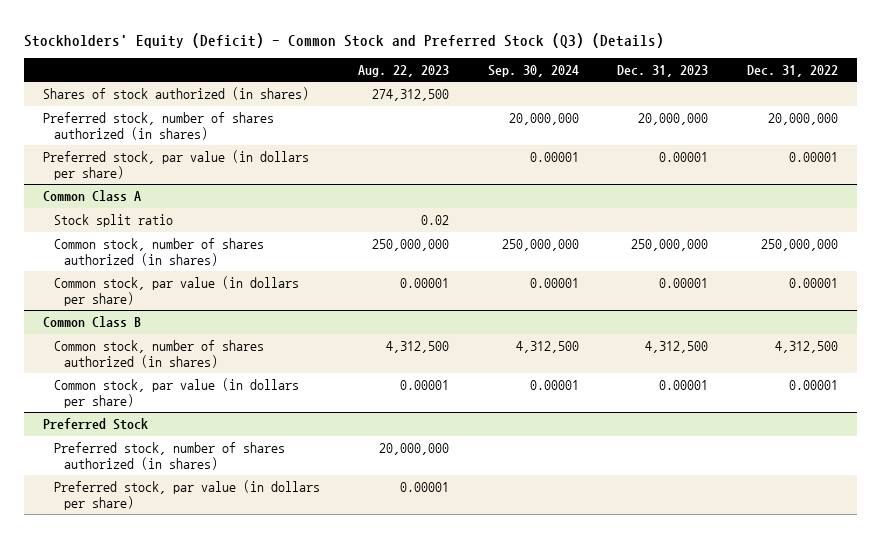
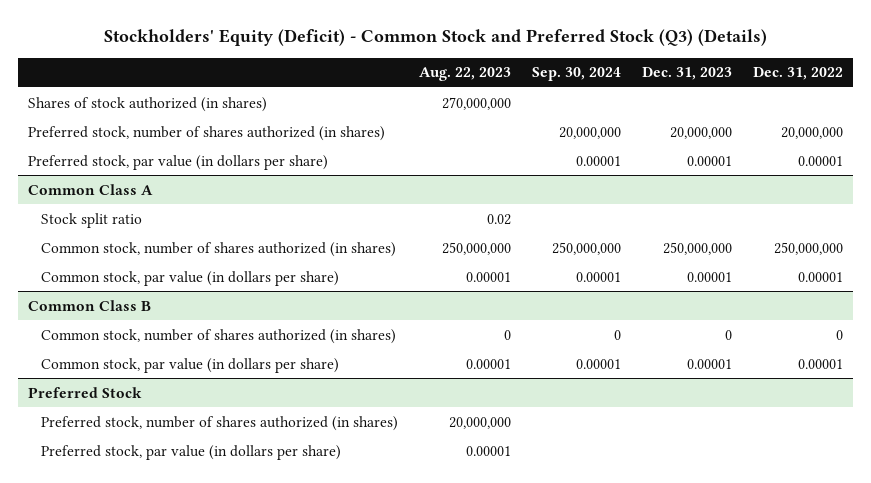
[372,89,450,102] 274,312,500 -> [442,96,512,110] 270,000,000
[386,341,450,354] 4,312,500 -> [504,329,512,340] 0
[515,341,579,354] 4,312,500 -> [614,329,622,340] 0
[645,341,709,354] 4,312,500 -> [724,329,732,340] 0
[774,341,838,354] 4,312,500 -> [835,329,843,340] 0

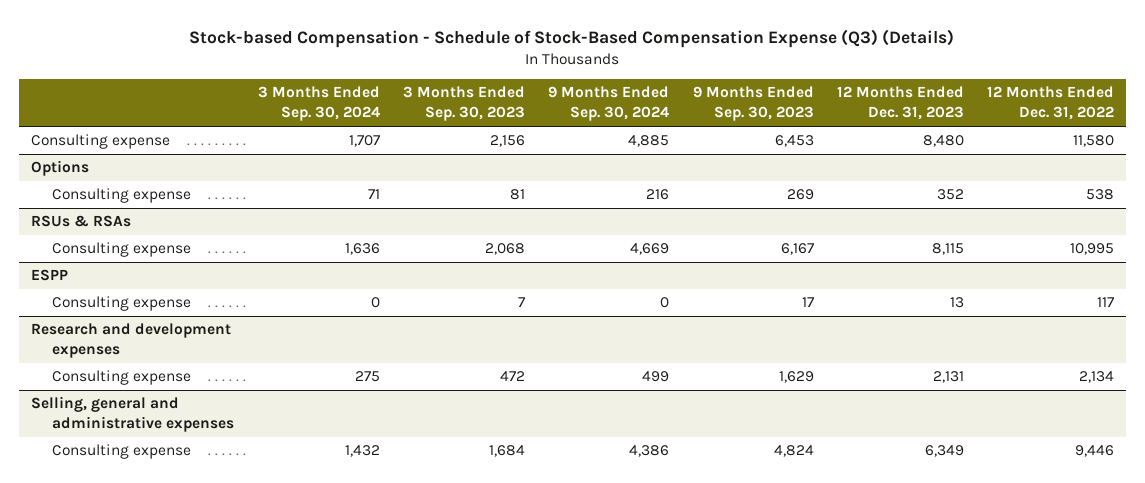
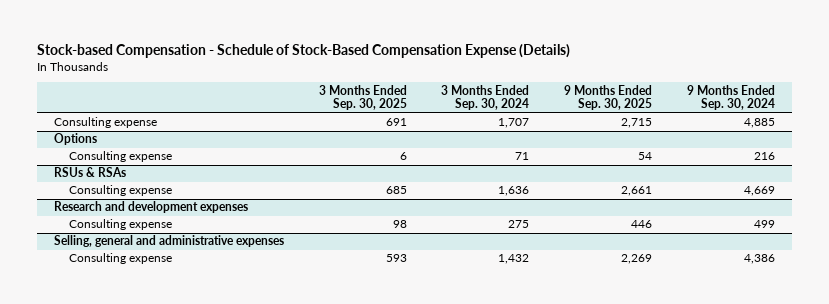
[189,28,955,48] Stock-based Compensation - Schedule of Stock-Based Compensation Expense (Q3) (Details) -> [36,43,570,58] Stock-based Compensation - Schedule of Stock-Based Compensation Expense (Details)
[402,86,525,122] 3 Months Ended Sep. 30, 2023 -> none
[692,86,814,122] 9 Months Ended Sep. 30, 2023 -> none
[836,86,964,121] 12 Months Ended Dec. 31, 2023 -> none
[987,86,1115,121] 12 Months Ended Dec. 31, 2022 -> none
none -> [318,84,407,111] 3 Months Ended Sep. 30, 2025
none -> [563,84,652,111] 9 Months Ended Sep. 30, 2025
[30,269,68,282] ESPP -> none
[52,296,192,312] Consulting expense -> none

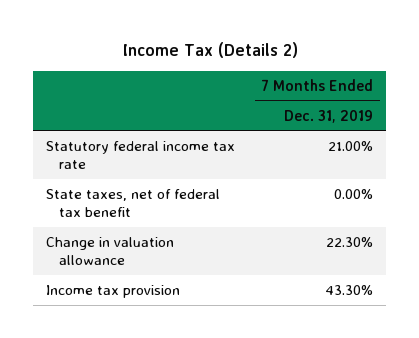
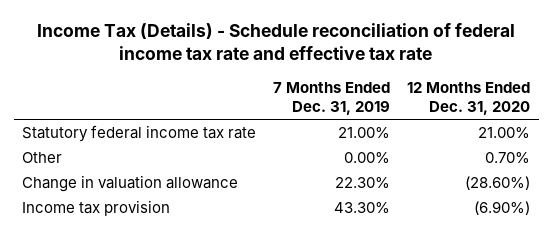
[122,41,298,58] Income Tax (Details 2) -> [37,23,516,61] Income Tax (Details) - Schedule reconciliation of federal income tax rate and effective tax rate
none -> [407,82,531,116] 12 Months Ended Dec. 31, 2020
[45,189,220,218] State taxes, net of federal tax benefit -> none
none -> [22,151,63,163] Other

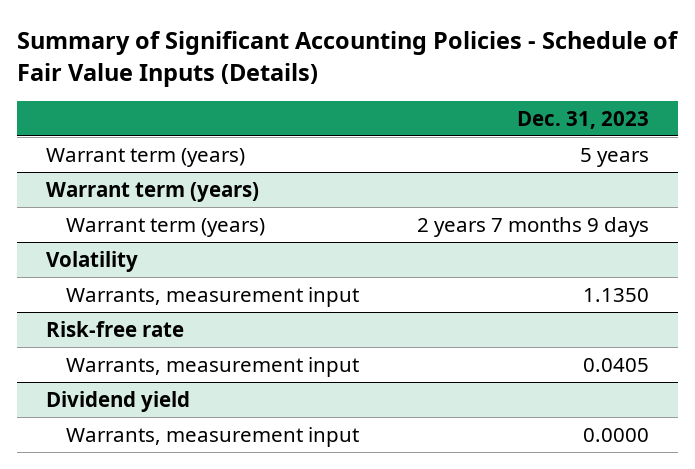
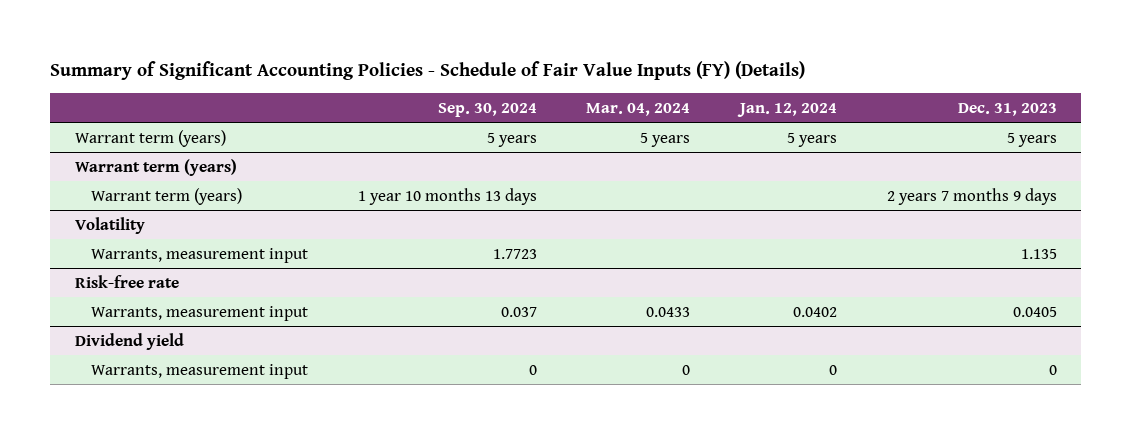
[17,31,680,87] Summary of Significant Accounting Policies - Schedule of Fair Value Inputs (Details) -> [50,61,806,81] Summary of Significant Accounting Policies - Schedule of Fair Value Inputs (FY) (Details)
none -> [437,102,537,117] Sep. 30, 2024
none -> [586,102,691,116] Mar. 04, 2024
none -> [736,102,837,117] Jan. 12, 2024
[582,287,649,302] 1.1350 -> [1020,248,1057,259] 1.135
[582,427,649,442] 0.0000 -> [1048,364,1057,375] 0

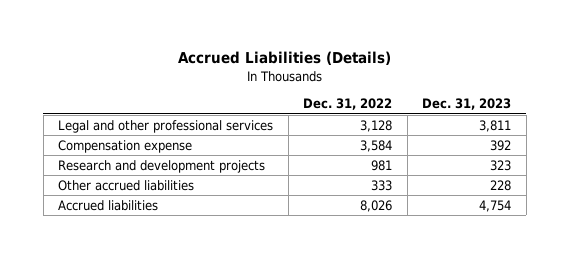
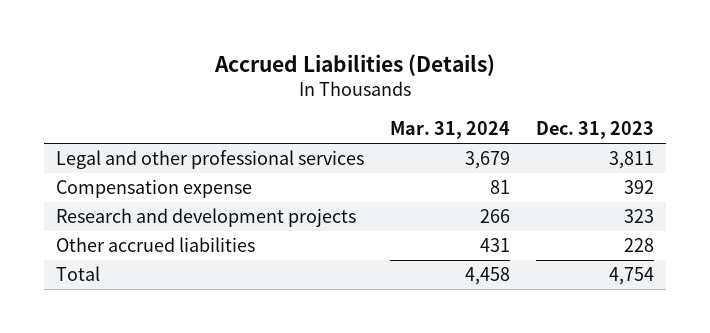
[303,98,393,111] Dec. 31, 2022 -> none
none -> [389,121,510,140] Mar. 31, 2024
[58,199,159,211] Accrued liabilities -> [56,266,101,282] Total

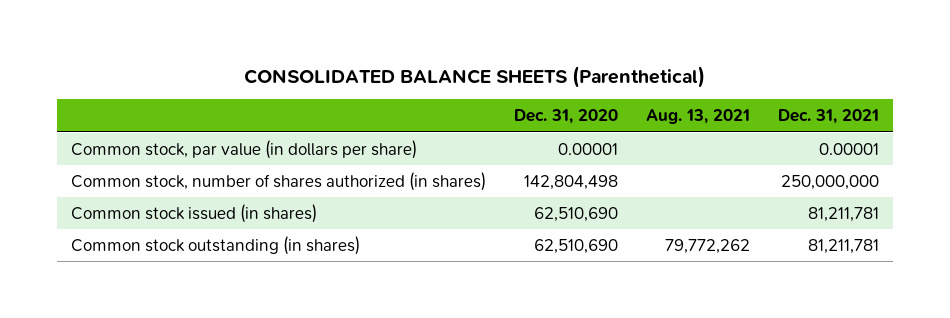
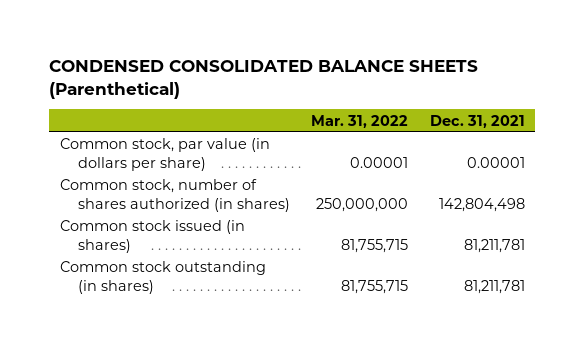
[243,65,705,88] CONSOLIDATED BALANCE SHEETS (Parenthetical) -> [48,59,478,99] CONDENSED CONSOLIDATED BALANCE SHEETS (Parenthetical)
[513,109,618,125] Dec. 31, 2020 -> none
[646,109,751,125] Aug. 13, 2021 -> none
none -> [311,114,409,128] Mar. 31, 2022
[781,174,880,190] 250,000,000 -> [438,197,525,212] 142,804,498

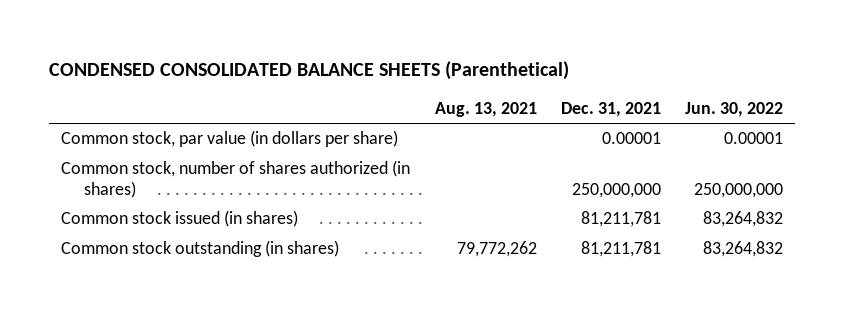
[311,114,409,128] Mar. 31, 2022 -> none
none -> [434,101,537,117] Aug. 13, 2021
none -> [685,101,784,117] Jun. 30, 2022
[438,197,525,212] 142,804,498 -> [571,183,661,199] 250,000,000

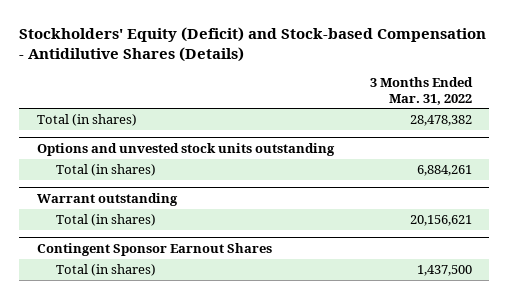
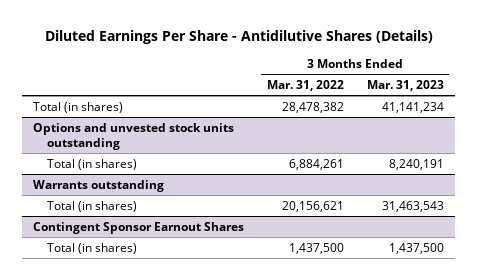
[19,27,487,62] Stockholders' Equity (Deficit) and Stock-based Compensation - Antidilutive Shares (Details) -> [44,29,433,44] Diluted Earnings Per Share - Antidilutive Shares (Details)
none -> [366,79,444,91] Mar. 31, 2023
[36,192,178,206] Warrant outstanding -> [33,179,165,192] Warrants outstanding

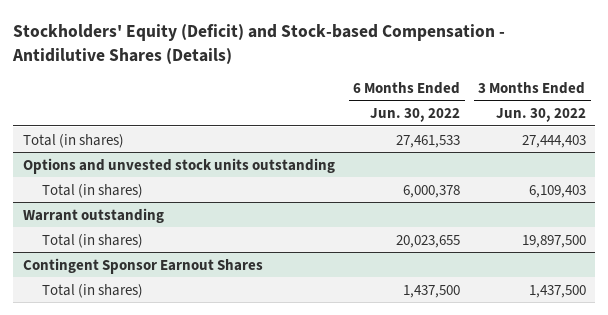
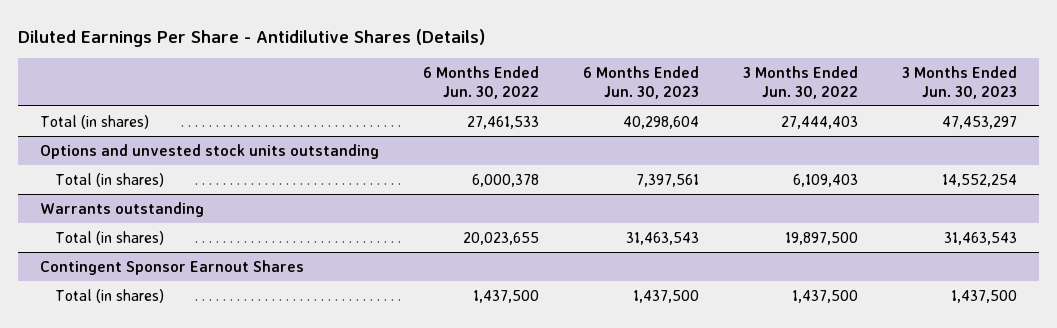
[12,23,506,64] Stockholders' Equity (Deficit) and Stock-based Compensation - Antidilutive Shares (Details) -> [18,28,486,47] Diluted Earnings Per Share - Antidilutive Shares (Details)
none -> [583,66,700,99] 6 Months Ended Jun. 30, 2023
none -> [902,66,1018,99] 3 Months Ended Jun. 30, 2023
[22,207,164,223] Warrant outstanding -> [40,201,205,217] Warrants outstanding

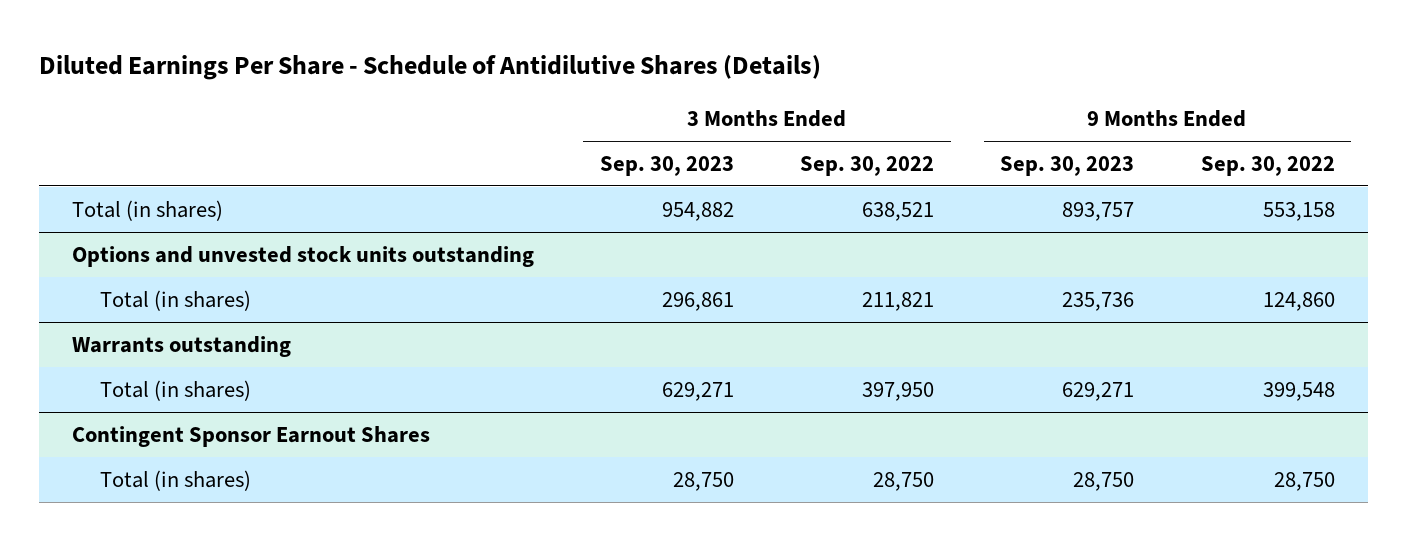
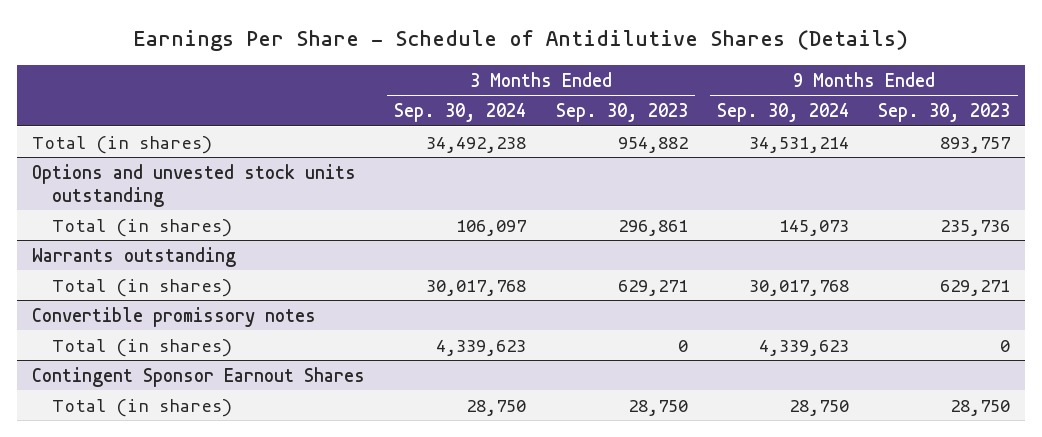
[38,54,821,80] Diluted Earnings Per Share - Schedule of Antidilutive Shares (Details) -> [133,30,909,52] Earnings Per Share - Schedule of Antidilutive Shares (Details)
[800,155,935,176] Sep. 30, 2022 -> none
[1200,155,1335,176] Sep. 30, 2022 -> none
none -> [394,103,527,123] Sep. 30, 2024
none -> [717,103,850,123] Sep. 30, 2024
none -> [31,306,316,327] Convertible promissory notes
none -> [52,338,233,357] Total (in shares)

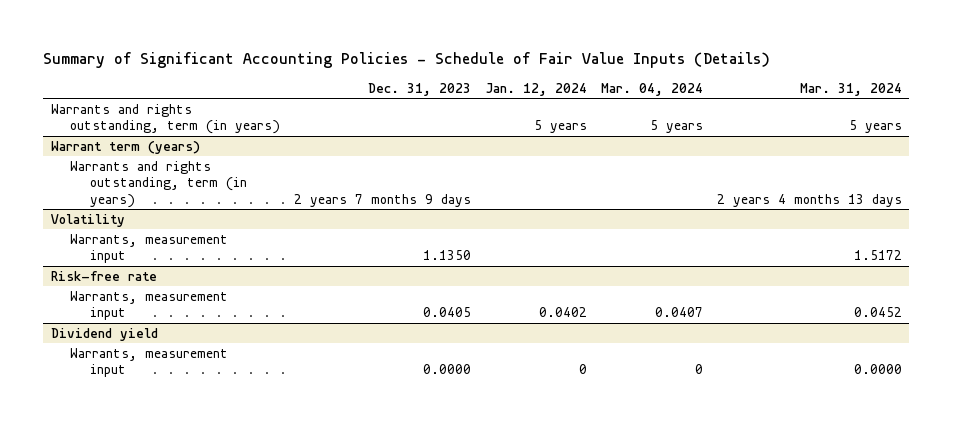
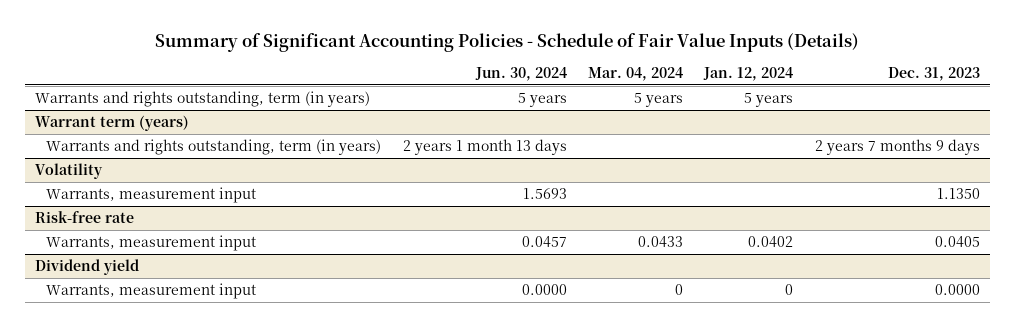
[800,82,903,96] Mar. 31, 2024 -> none
none -> [474,66,567,81] Jun. 30, 2024
[655,307,704,318] 0.0407 -> [638,236,684,248] 0.0433

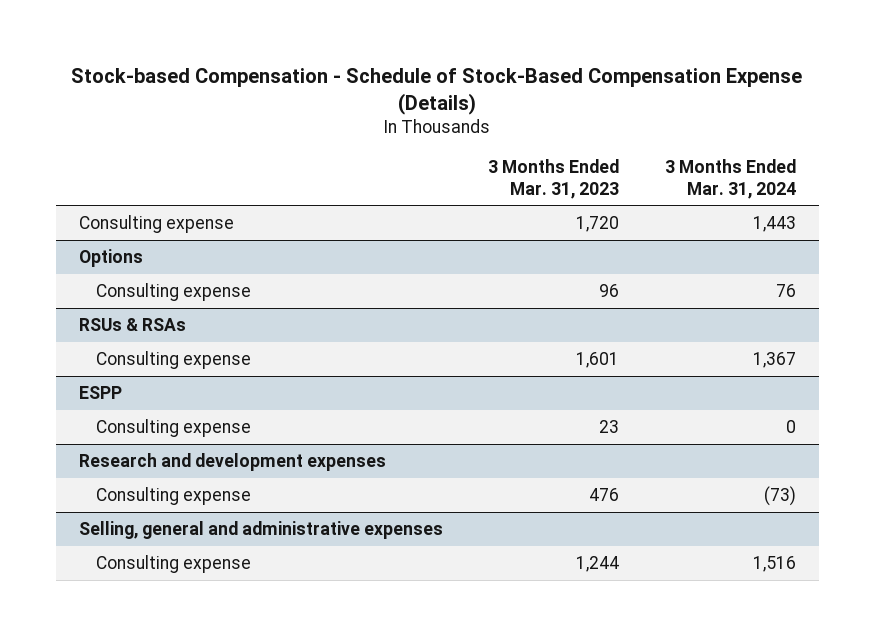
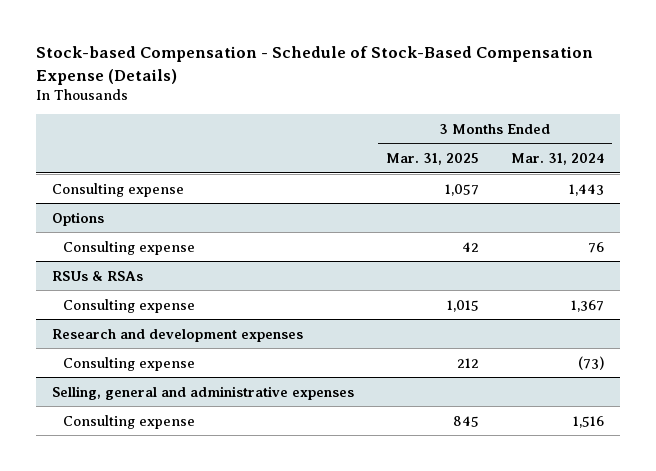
[488,159,620,199] 3 Months Ended Mar. 31, 2023 -> none
none -> [386,152,480,165] Mar. 31, 2025
[78,385,122,399] ESPP -> none
[96,418,252,437] Consulting expense -> none

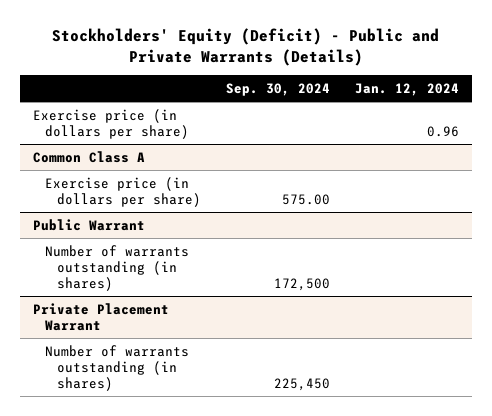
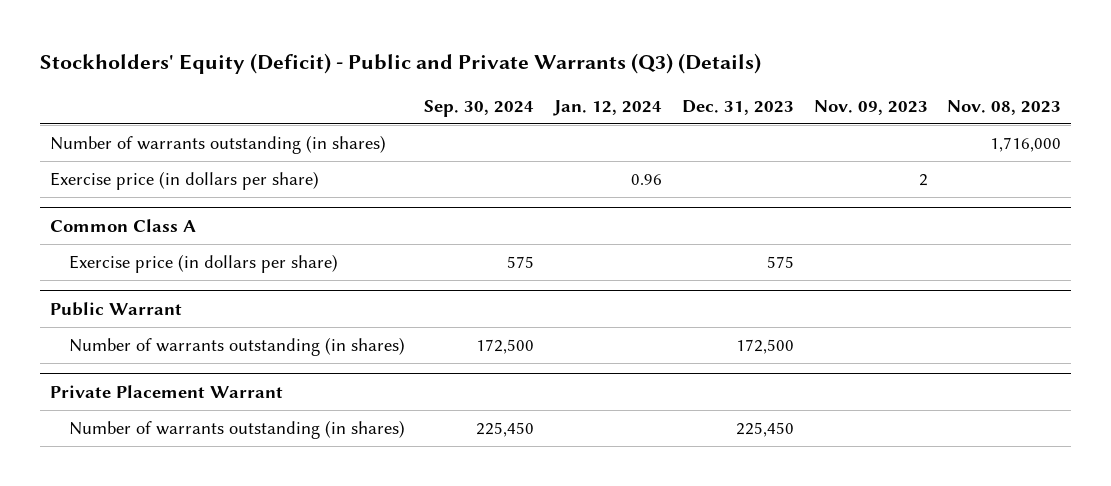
[51,28,439,66] Stockholders' Equity (Deficit) - Public and Private Warrants (Details) -> [40,53,762,75] Stockholders' Equity (Deficit) - Public and Private Warrants (Q3) (Details)
none -> [681,99,794,115] Dec. 31, 2023
none -> [813,99,928,115] Nov. 09, 2023
none -> [947,99,1062,115] Nov. 08, 2023
none -> [50,135,387,155] Number of warrants outstanding (in shares)
[281,193,330,205] 575.00 -> [507,256,535,269] 575

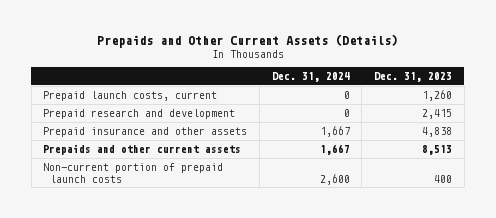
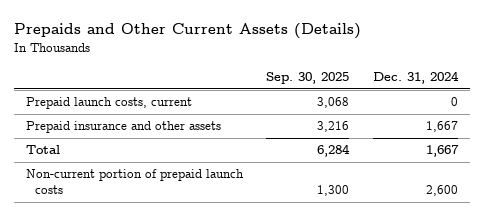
[374,72,453,83] Dec. 31, 2023 -> none
none -> [266,72,350,85] Sep. 30, 2025
[43,109,236,120] Prepaid research and development -> none
[43,144,242,156] Prepaids and other current assets -> [25,145,60,155] Total

